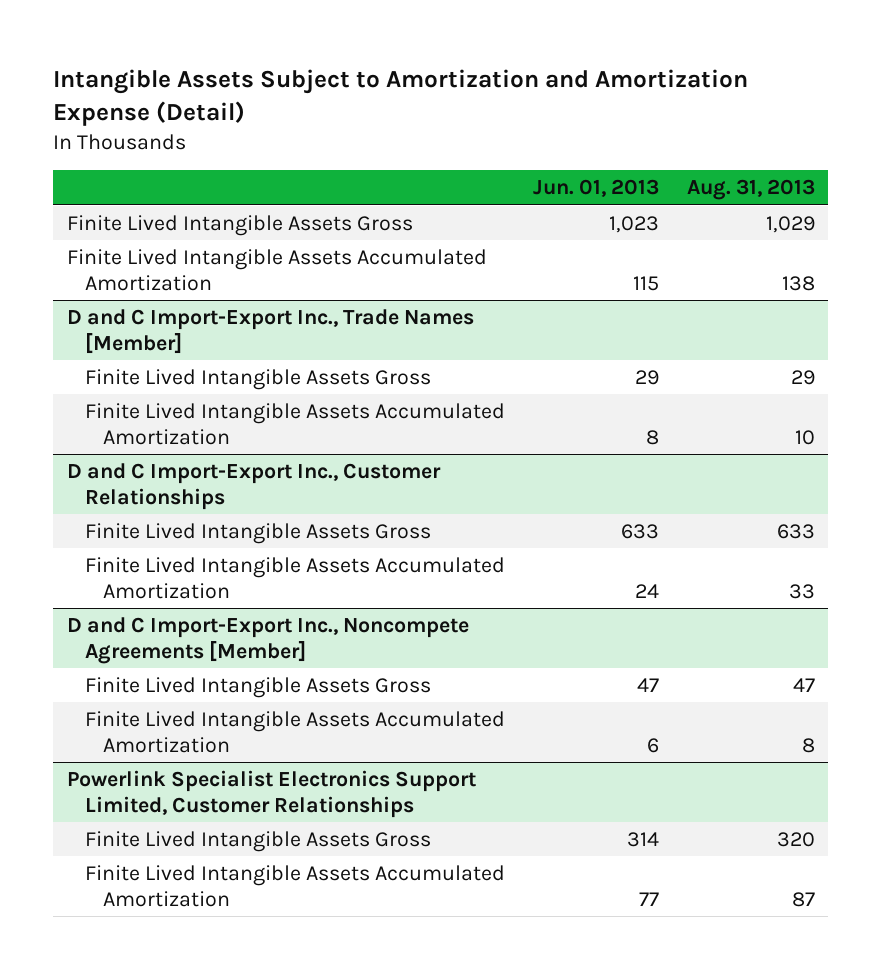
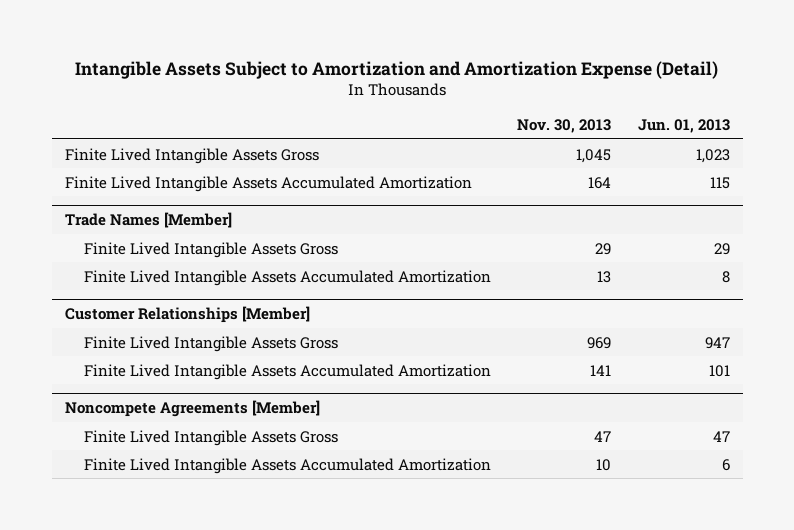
[686,179,815,201] Aug. 31, 2013 -> none
none -> [517,118,612,133] Nov. 30, 2013
[67,308,475,354] D and C Import-Export Inc., Trade Names [Member] -> none
none -> [64,212,232,229] Trade Names [Member]
[67,462,442,510] D and C Import-Export Inc., Customer Relationships -> none
[67,616,470,664] D and C Import-Export Inc., Noncompete Agreements [Member] -> none
none -> [64,306,310,324] Customer Relationships [Member]
[620,523,659,539] 633 -> [704,336,730,349] 947
[634,583,659,598] 24 -> [708,364,730,377] 101
none -> [64,400,320,418] Noncompete Agreements [Member]
[67,769,477,818] Powerlink Specialist Electronics Support Limited, Customer Relationships -> none
[85,830,432,852] Finite Lived Intangible Assets Gross -> none
[85,864,506,907] Finite Lived Intangible Assets Accumulated Amortization -> none

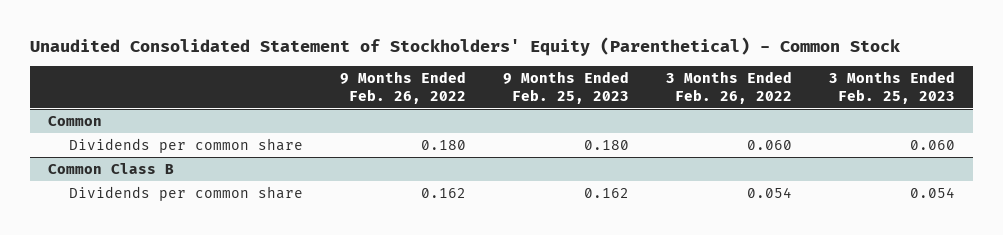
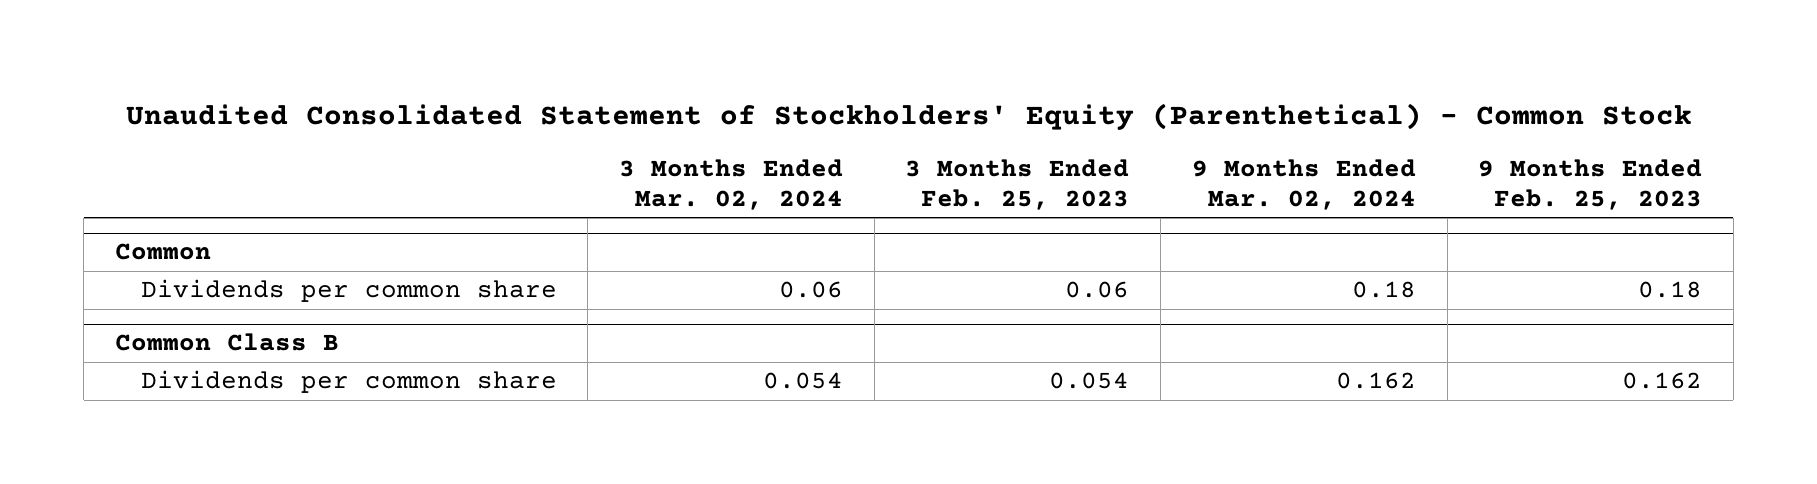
[340,70,467,104] 9 Months Ended Feb. 26, 2022 -> none
[665,70,792,104] 3 Months Ended Feb. 26, 2022 -> none
none -> [619,158,844,210] 3 Months Ended Mar. 02, 2024
none -> [1191,158,1416,210] 9 Months Ended Mar. 02, 2024
[583,139,629,150] 0.180 -> [1638,281,1703,299] 0.18
[909,139,955,150] 0.060 -> [1065,281,1130,299] 0.06

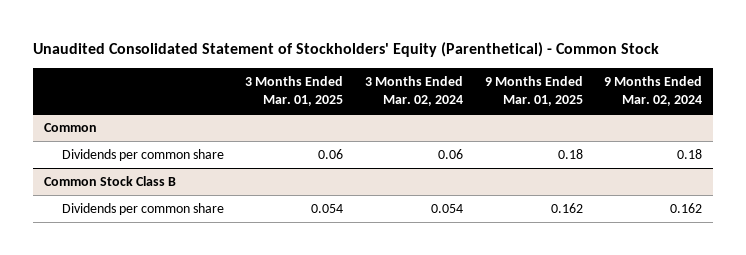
[905,158,1130,210] 3 Months Ended Feb. 25, 2023 -> none
[1478,158,1703,210] 9 Months Ended Feb. 25, 2023 -> none
none -> [245,76,344,106] 3 Months Ended Mar. 01, 2025
none -> [484,76,583,106] 9 Months Ended Mar. 01, 2025
[114,333,339,352] Common Class B -> [43,176,176,187] Common Stock Class B

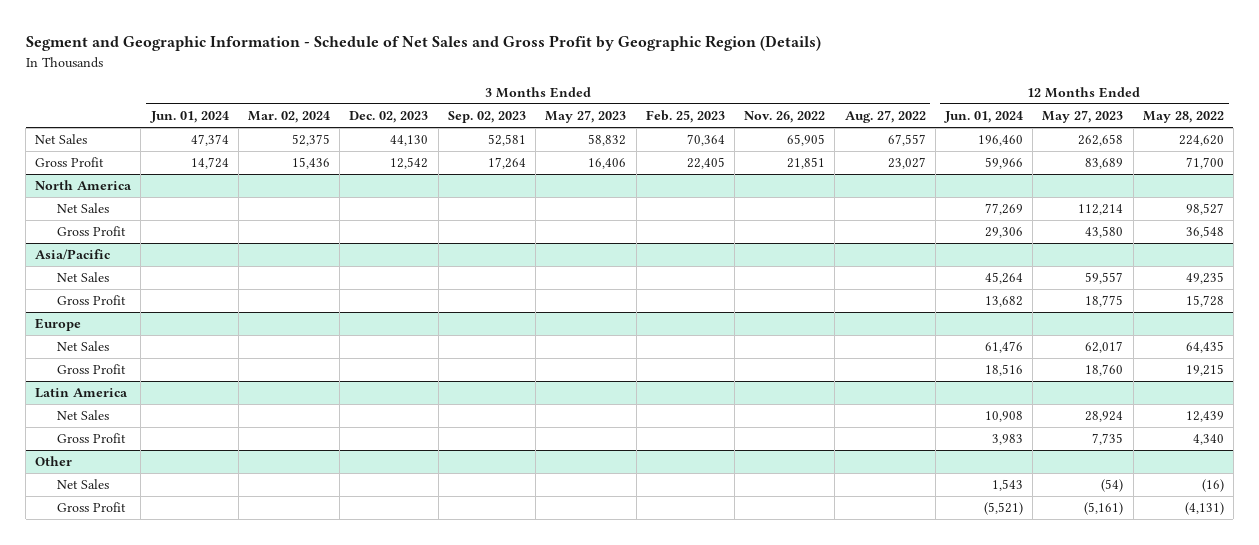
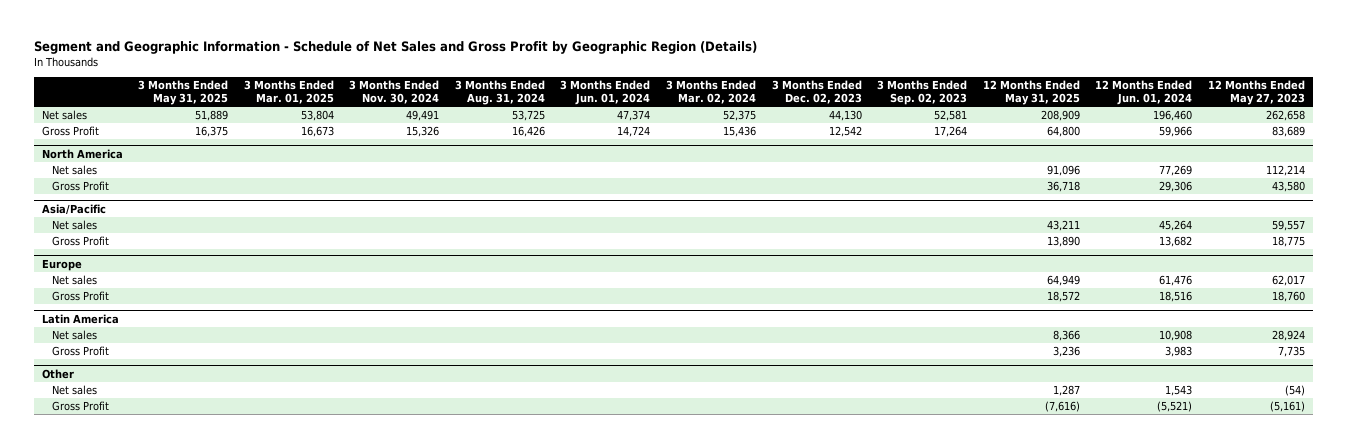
[545,110,627,124] May 27, 2023 -> none
[645,110,725,124] Feb. 25, 2023 -> none
[744,111,826,124] Nov. 26, 2022 -> none
[844,110,926,124] Aug. 27, 2022 -> none
[1142,111,1224,124] May 28, 2022 -> none
none -> [138,79,229,106] 3 Months Ended May 31, 2025
none -> [243,79,334,105] 3 Months Ended Mar. 01, 2025
none -> [349,79,440,105] 3 Months Ended Nov. 30, 2024
none -> [454,79,545,106] 3 Months Ended Aug. 31, 2024
none -> [982,79,1080,106] 12 Months Ended May 31, 2025
[35,134,88,145] Net Sales -> [41,110,87,121] Net sales
[57,203,110,214] Net Sales -> [52,165,98,176] Net sales
[57,272,110,283] Net Sales -> [52,220,98,231] Net sales
[57,341,110,352] Net Sales -> [52,275,98,286] Net sales
[57,410,110,421] Net Sales -> [52,330,98,341] Net sales
[57,479,110,490] Net Sales -> [52,385,98,396] Net sales

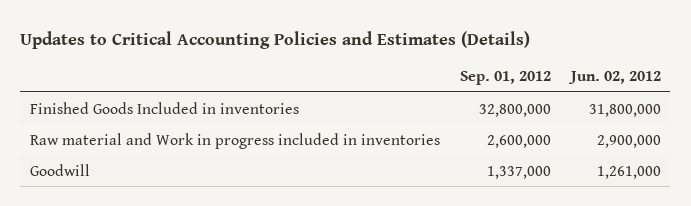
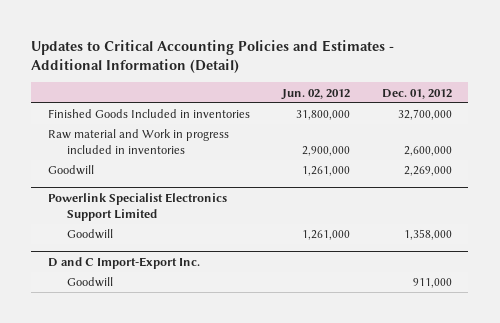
[20,30,531,49] Updates to Critical Accounting Policies and Estimates (Details) -> [31,39,395,74] Updates to Critical Accounting Policies and Estimates - Additional Information (Detail)
[459,70,551,85] Sep. 01, 2012 -> none
none -> [382,88,453,99] Dec. 01, 2012
none -> [47,193,227,221] Powerlink Specialist Electronics Support Limited
none -> [67,229,114,240] Goodwill
none -> [47,257,200,270] D and C Import-Export Inc.
none -> [67,277,114,288] Goodwill

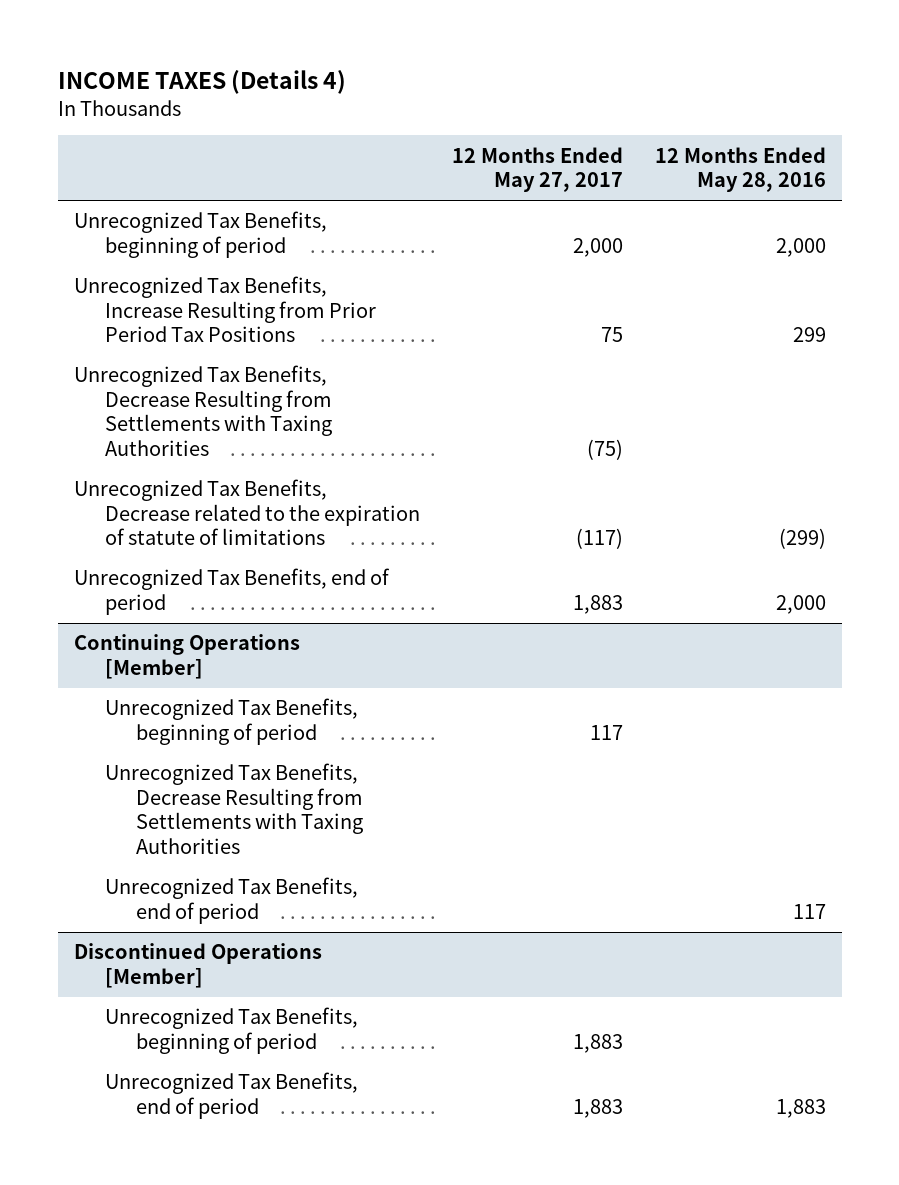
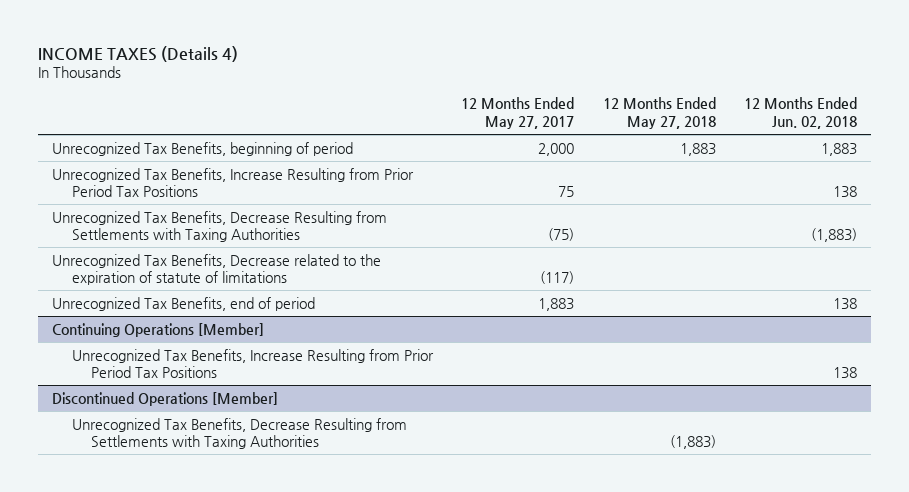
[654,146,826,193] 12 Months Ended May 28, 2016 -> none
none -> [602,97,716,129] 12 Months Ended May 27, 2018
none -> [744,97,858,129] 12 Months Ended Jun. 02, 2018
[104,698,358,745] Unrecognized Tax Benefits, beginning of period -> none
[104,763,363,854] Unrecognized Tax Benefits, Decrease Resulting from Settlements with Taxing Authorities -> none
[104,877,358,924] Unrecognized Tax Benefits, end of period -> none
none -> [71,348,434,379] Unrecognized Tax Benefits, Increase Resulting from Prior Period Tax Positions
[104,1007,358,1054] Unrecognized Tax Benefits, beginning of period -> none
[104,1072,358,1119] Unrecognized Tax Benefits, end of period -> none
none -> [71,417,407,450] Unrecognized Tax Benefits, Decrease Resulting from Settlements with Taxing Authorities

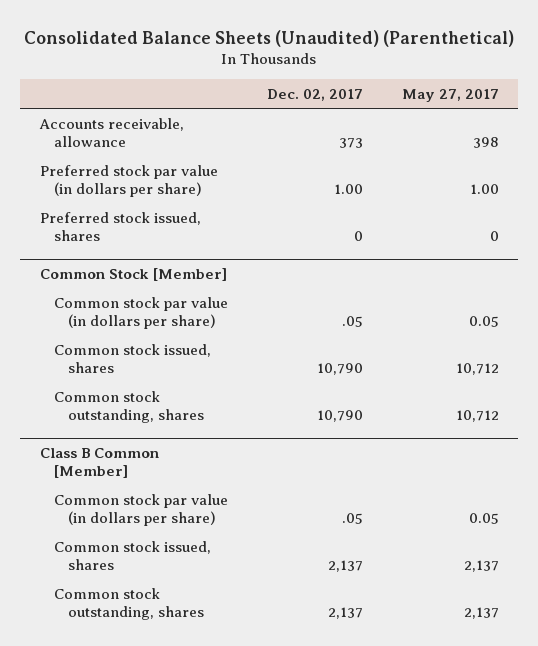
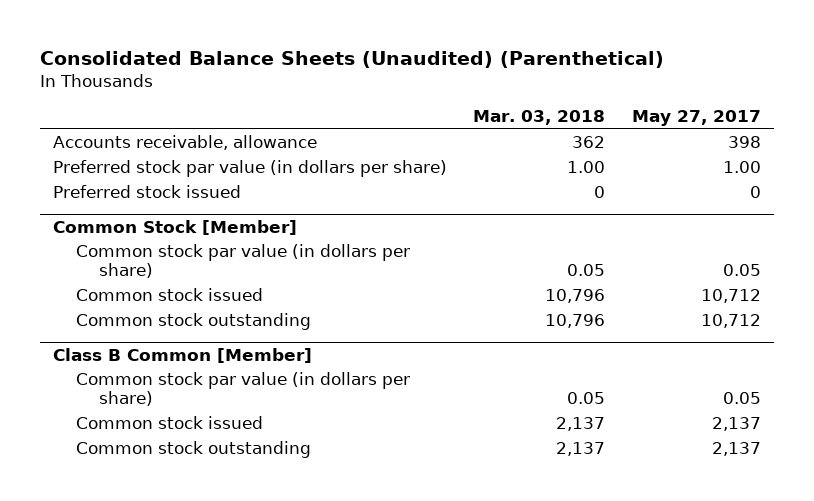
[266,89,363,102] Dec. 02, 2017 -> none
none -> [473,110,606,126] Mar. 03, 2018
[39,211,201,241] Preferred stock issued, shares -> [53,185,242,199] Preferred stock issued
[54,343,212,373] Common stock issued, shares -> [76,288,264,302] Common stock issued
[54,390,205,423] Common stock outstanding, shares -> [76,313,312,331] Common stock outstanding
[54,540,212,570] Common stock issued, shares -> [76,416,264,430] Common stock issued
[54,587,205,620] Common stock outstanding, shares -> [76,441,312,459] Common stock outstanding

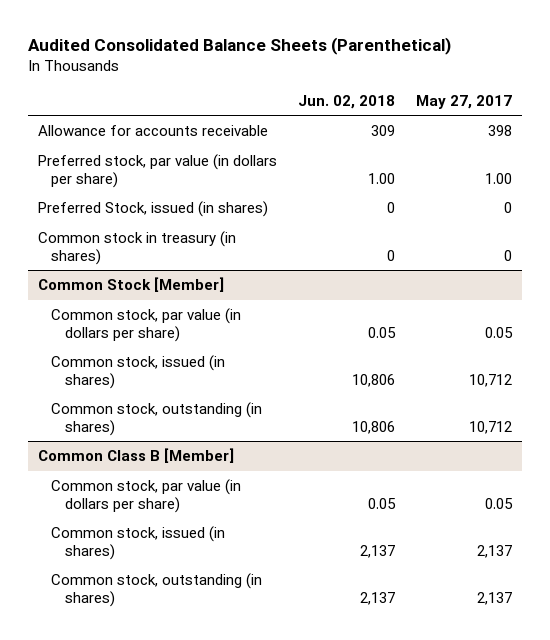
[40,51,665,69] Consolidated Balance Sheets (Unaudited) (Parenthetical) -> [28,36,452,55] Audited Consolidated Balance Sheets (Parenthetical)
[473,110,606,126] Mar. 03, 2018 -> none
none -> [297,94,395,109] Jun. 02, 2018
[53,135,318,151] Accounts receivable, allowance -> [38,125,269,137] Allowance for accounts receivable
[53,160,448,178] Preferred stock par value (in dollars per share) -> [38,154,278,188] Preferred stock, par value (in dollars per share)
[53,185,242,199] Preferred stock issued -> [38,201,269,218] Preferred Stock, issued (in shares)
none -> [38,231,237,265] Common stock in treasury (in shares)
[76,244,411,279] Common stock par value (in dollars per share) -> [51,308,242,342] Common stock, par value (in dollars per share)
[76,288,264,302] Common stock issued -> [51,355,226,389] Common stock, issued (in shares)
[76,313,312,331] Common stock outstanding -> [51,402,263,436] Common stock, outstanding (in shares)
[53,347,313,363] Class B Common [Member] -> [38,448,235,464] Common Class B [Member]
[76,372,411,407] Common stock par value (in dollars per share) -> [51,479,242,513] Common stock, par value (in dollars per share)
[76,416,264,430] Common stock issued -> [51,526,226,560] Common stock, issued (in shares)
[76,441,312,459] Common stock outstanding -> [51,573,263,607] Common stock, outstanding (in shares)

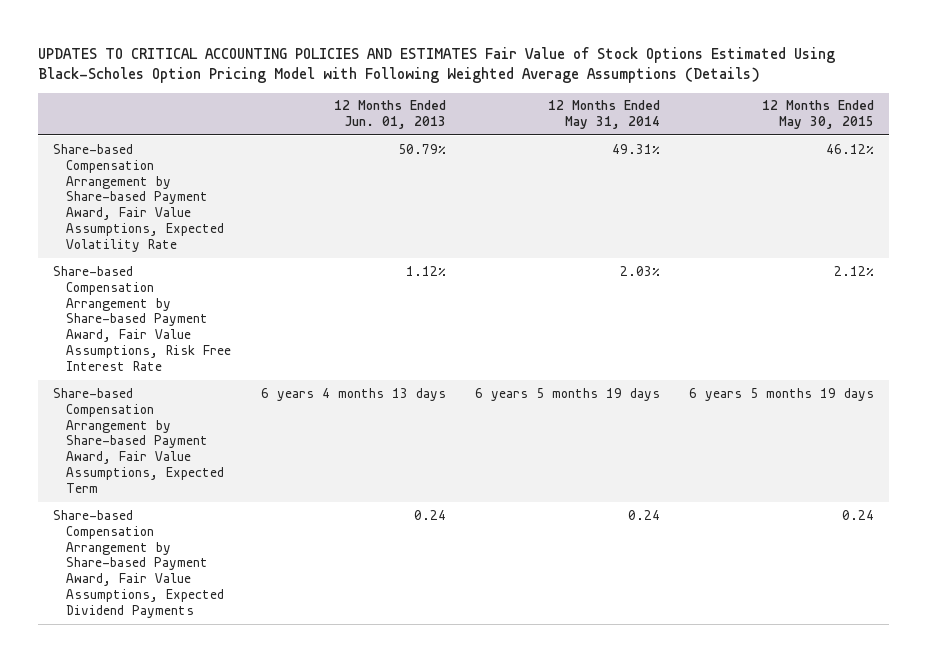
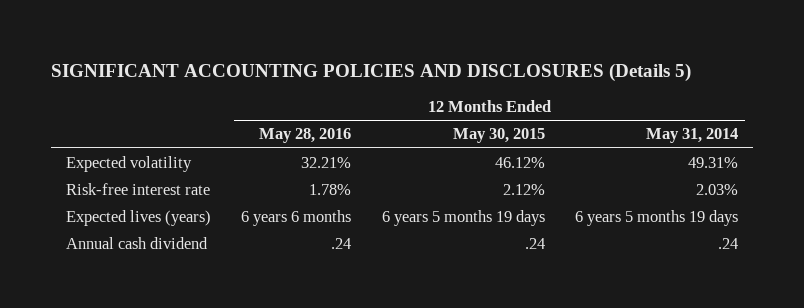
[38,46,836,84] UPDATES TO CRITICAL ACCOUNTING POLICIES AND ESTIMATES Fair Value of Stock Options Estimated Using Black-Scholes Option Pricing Model with Following Weighted Average Assumptions (Details) -> [51,62,692,82] SIGNIFICANT ACCOUNTING POLICIES AND DISCLOSURES (Details 5)
[333,100,446,130] 12 Months Ended Jun. 01, 2013 -> none
none -> [259,128,352,144] May 28, 2016
[52,509,225,619] Share-based Compensation Arrangement by Share-based Payment Award, Fair Value Assumptions, Expected Dividend Payments -> none
[52,143,225,253] Share-based Compensation Arrangement by Share-based Payment Award, Fair Value Assumptions, Expected Volatility Rate -> [66,155,193,172] Expected volatility
[52,265,232,372] Share-based Compensation Arrangement by Share-based Payment Award, Fair Value Assumptions, Risk Free Interest Rate -> [66,182,211,195] Risk-free interest rate
[52,387,225,494] Share-based Compensation Arrangement by Share-based Payment Award, Fair Value Assumptions, Expected Term -> [66,209,212,226] Expected lives (years)
none -> [66,236,209,249] Annual cash dividend

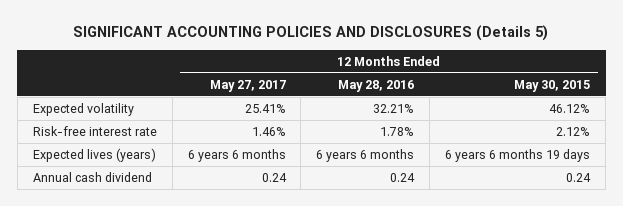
[645,128,738,144] May 31, 2014 -> none
none -> [209,79,286,92] May 27, 2017
[381,209,545,226] 6 years 5 months 19 days -> [445,149,591,163] 6 years 6 months 19 days
[331,237,352,249] .24 -> [390,173,416,183] 0.24
[524,237,545,249] .24 -> [566,173,592,183] 0.24

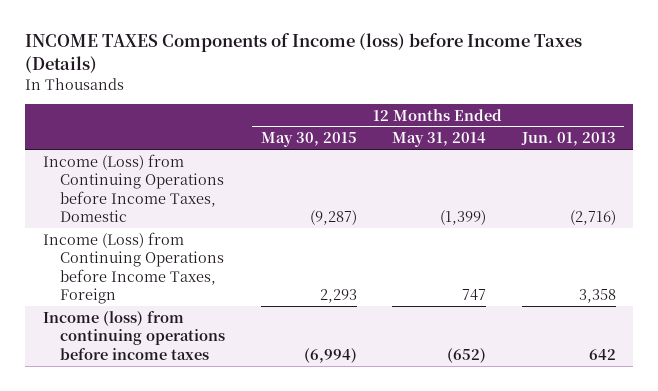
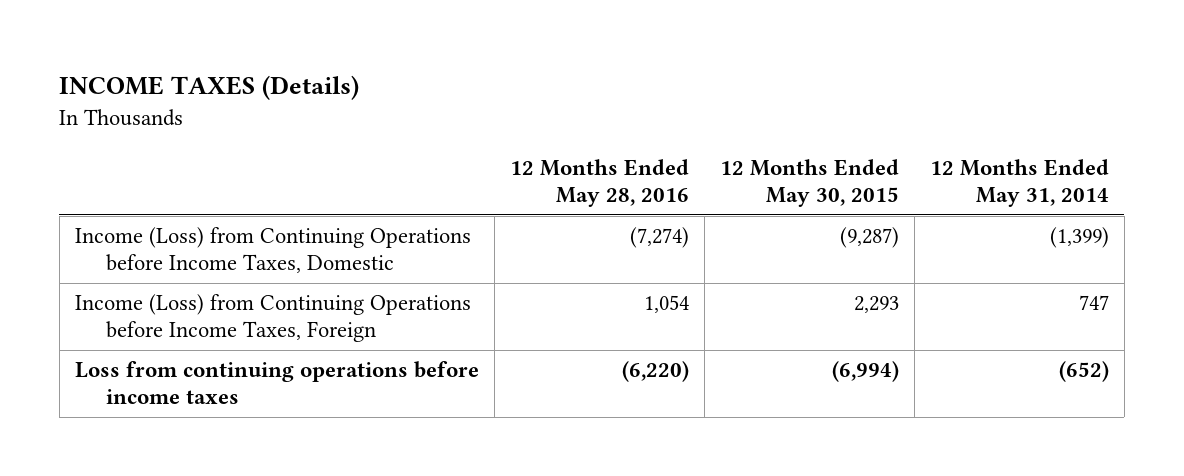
[24,33,582,73] INCOME TAXES Components of Income (loss) before Income Taxes (Details) -> [59,75,360,101] INCOME TAXES (Details)
[520,132,616,147] Jun. 01, 2013 -> none
none -> [509,158,689,207] 12 Months Ended May 28, 2016
[42,310,226,360] Income (loss) from continuing operations before income taxes -> [74,361,479,405] Loss from continuing operations before income taxes

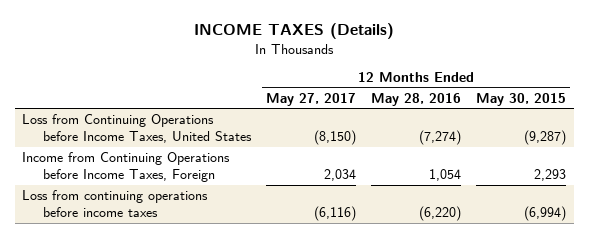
[929,158,1109,207] 12 Months Ended May 31, 2014 -> none
none -> [266,92,357,106] May 27, 2017
[74,227,471,274] Income (Loss) from Continuing Operations before Income Taxes, Domestic -> [22,113,253,144] Loss from Continuing Operations before Income Taxes, United States
[74,294,471,343] Income (Loss) from Continuing Operations before Income Taxes, Foreign -> [22,151,231,183] Income from Continuing Operations before Income Taxes, Foreign

